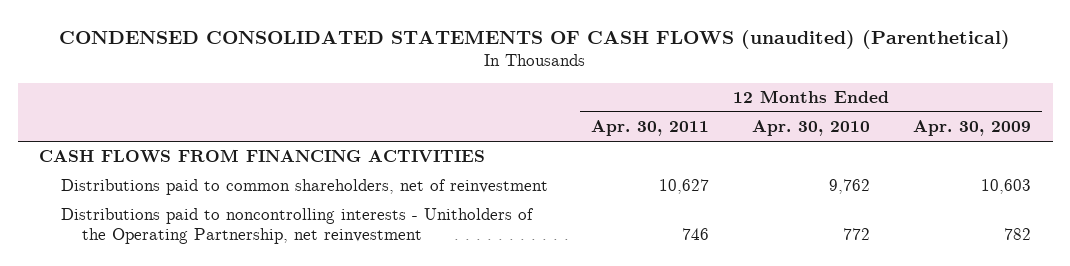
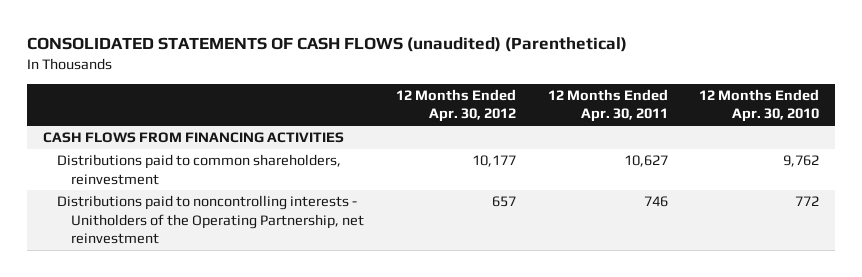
[59,29,1011,49] CONDENSED CONSOLIDATED STATEMENTS OF CASH FLOWS (unaudited) (Parenthetical) -> [26,37,627,53] CONSOLIDATED STATEMENTS OF CASH FLOWS (unaudited) (Parenthetical)
[913,120,1032,137] Apr. 30, 2009 -> none
none -> [395,89,516,123] 12 Months Ended Apr. 30, 2012
[60,179,548,196] Distributions paid to common shareholders, net of reinvestment -> [56,154,341,185] Distributions paid to common shareholders, reinvestment

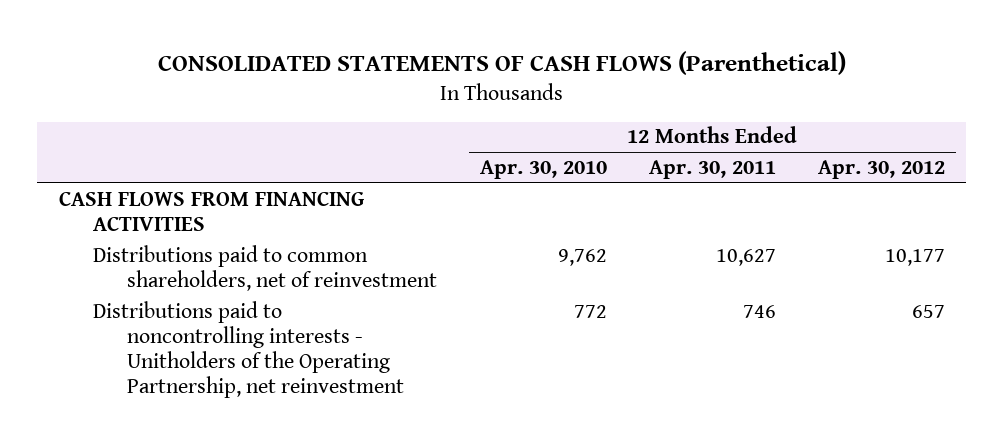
[26,37,627,53] CONSOLIDATED STATEMENTS OF CASH FLOWS (unaudited) (Parenthetical) -> [157,50,846,75] CONSOLIDATED STATEMENTS OF CASH FLOWS (Parenthetical)
[56,154,341,185] Distributions paid to common shareholders, reinvestment -> [93,244,438,291] Distributions paid to common shareholders, net of reinvestment

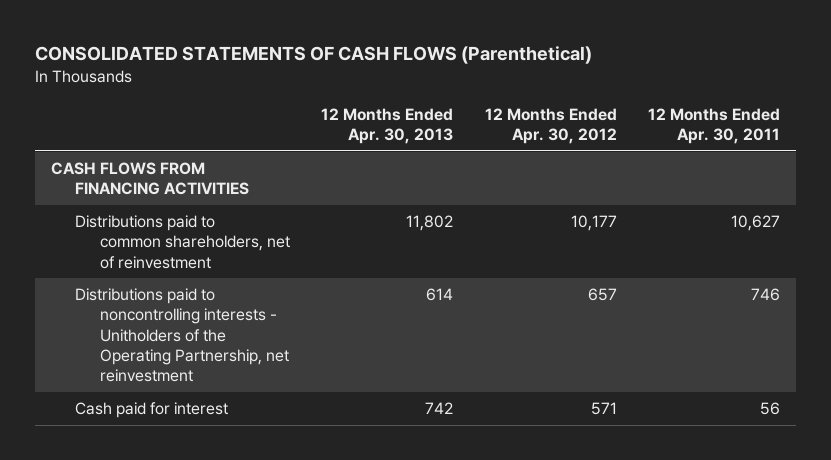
[479,160,607,180] Apr. 30, 2010 -> none
none -> [321,107,454,145] 12 Months Ended Apr. 30, 2013
none -> [75,402,229,419] Cash paid for interest

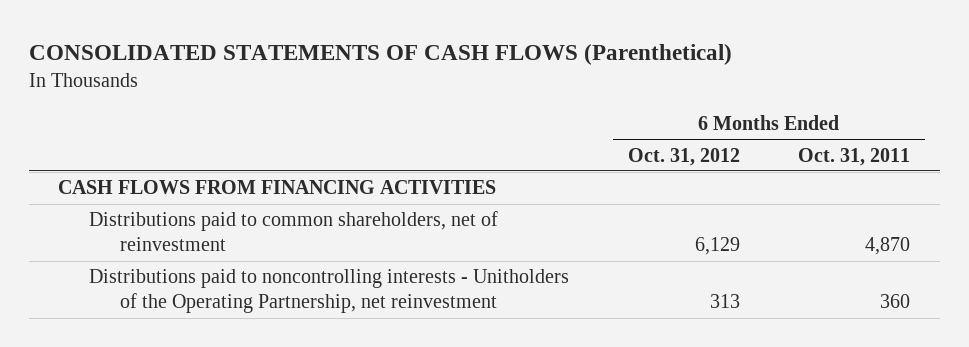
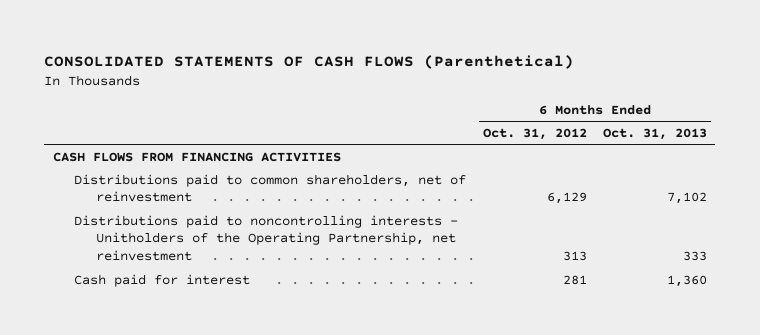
[798,147,911,166] Oct. 31, 2011 -> none
none -> [603,127,708,140] Oct. 31, 2013
none -> [74,273,251,287] Cash paid for interest

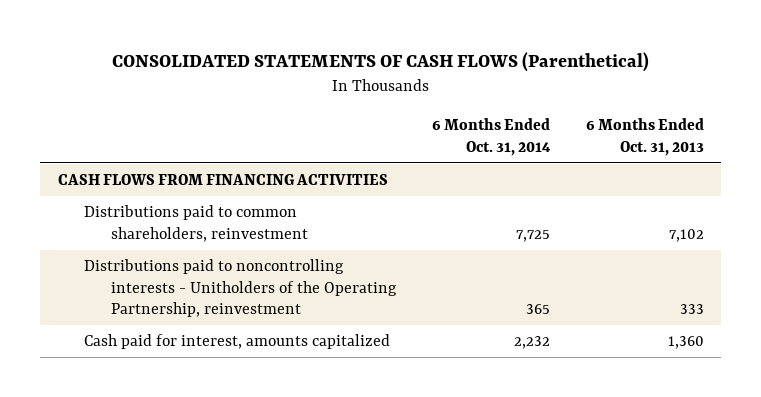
[482,127,587,140] Oct. 31, 2012 -> none
none -> [431,118,551,156] 6 Months Ended Oct. 31, 2014
[74,173,467,203] Distributions paid to common shareholders, net of reinvestment -> [84,205,309,242] Distributions paid to common shareholders, reinvestment
[74,214,459,262] Distributions paid to noncontrolling interests - Unitholders of the Operating Partnership, net reinvestment -> [84,259,398,318] Distributions paid to noncontrolling interests - Unitholders of the Operating Partnership, reinvestment
[74,273,251,287] Cash paid for interest -> [84,334,391,350] Cash paid for interest, amounts capitalized

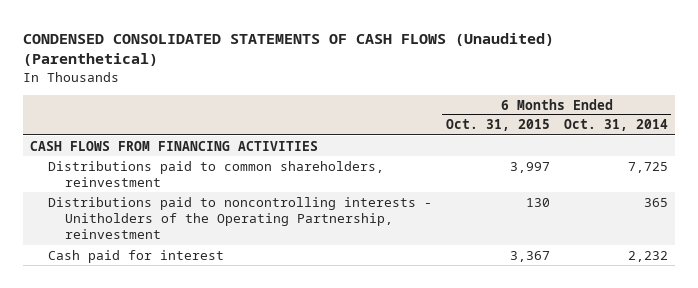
[111,52,649,73] CONSOLIDATED STATEMENTS OF CASH FLOWS (Parenthetical) -> [23,32,555,66] CONDENSED CONSOLIDATED STATEMENTS OF CASH FLOWS (Unaudited) (Parenthetical)
[585,118,704,156] 6 Months Ended Oct. 31, 2013 -> none
none -> [445,119,550,132] Oct. 31, 2015
[84,334,391,350] Cash paid for interest, amounts capitalized -> [47,249,224,263] Cash paid for interest

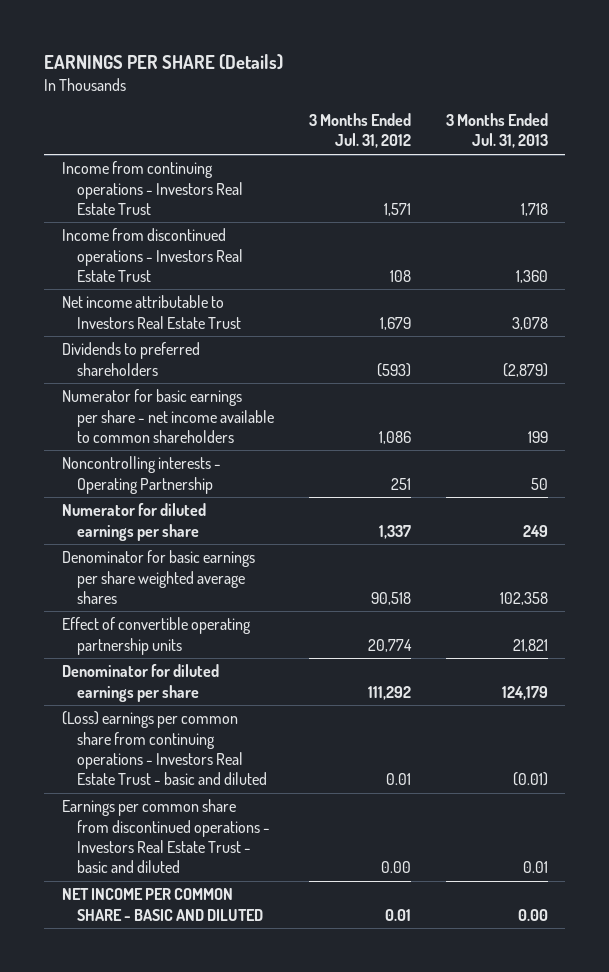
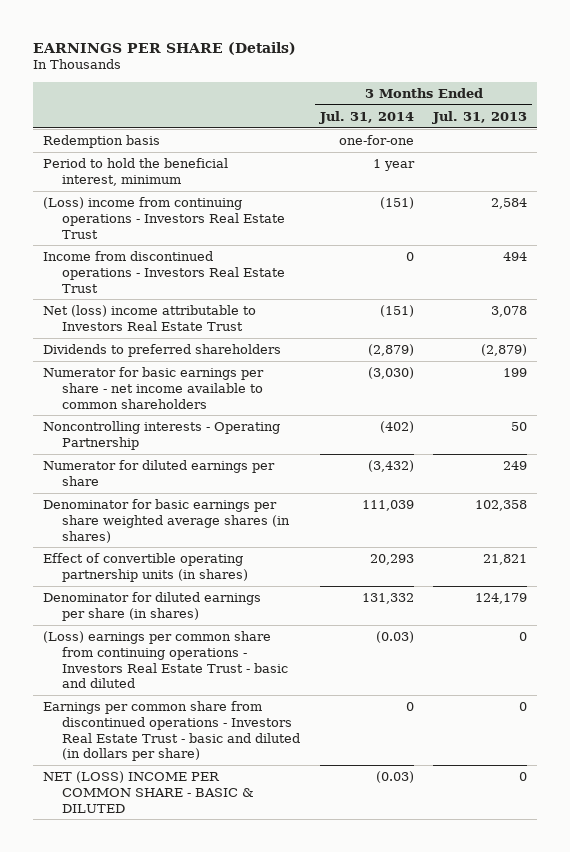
[308,113,411,149] 3 Months Ended Jul. 31, 2012 -> none
none -> [318,110,414,124] Jul. 31, 2014
none -> [43,134,161,148] Redemption basis
none -> [43,157,229,186] Period to hold the beneficial interest, minimum
[61,161,243,215] Income from continuing operations - Investors Real Estate Trust -> [43,196,286,239] (Loss) income from continuing operations - Investors Real Estate Trust
[520,202,548,216] 1,718 -> [491,197,528,209] 2,584
[515,269,548,283] 1,360 -> [503,251,528,261] 494
[61,295,241,329] Net income attributable to Investors Real Estate Trust -> [43,304,257,331] Net (loss) income attributable to Investors Real Estate Trust
[61,550,255,604] Denominator for basic earnings per share weighted average shares -> [43,498,291,543] Denominator for basic earnings per share weighted average shares (in shares)
[61,617,251,655] Effect of convertible operating partnership units -> [43,552,249,582] Effect of convertible operating partnership units (in shares)
[61,664,219,702] Denominator for diluted earnings per share -> [43,591,262,621] Denominator for diluted earnings per share (in shares)
[512,771,548,786] (0.01) -> [519,631,528,641] 0
[61,799,270,873] Earnings per common share from discontinued operations - Investors Real Estate Trust - basic and diluted -> [43,700,301,762] Earnings per common share from discontinued operations - Investors Real Estate Trust - basic and diluted (in dollars per share)
[522,860,548,873] 0.01 -> [519,701,528,711] 0
[61,888,263,921] NET INCOME PER COMMON SHARE - BASIC AND DILUTED -> [43,770,255,813] NET (LOSS) INCOME PER COMMON SHARE - BASIC & DILUTED
[517,908,548,921] 0.00 -> [519,771,528,781] 0

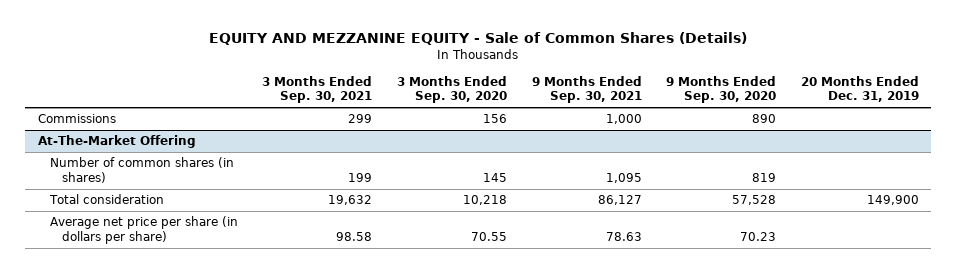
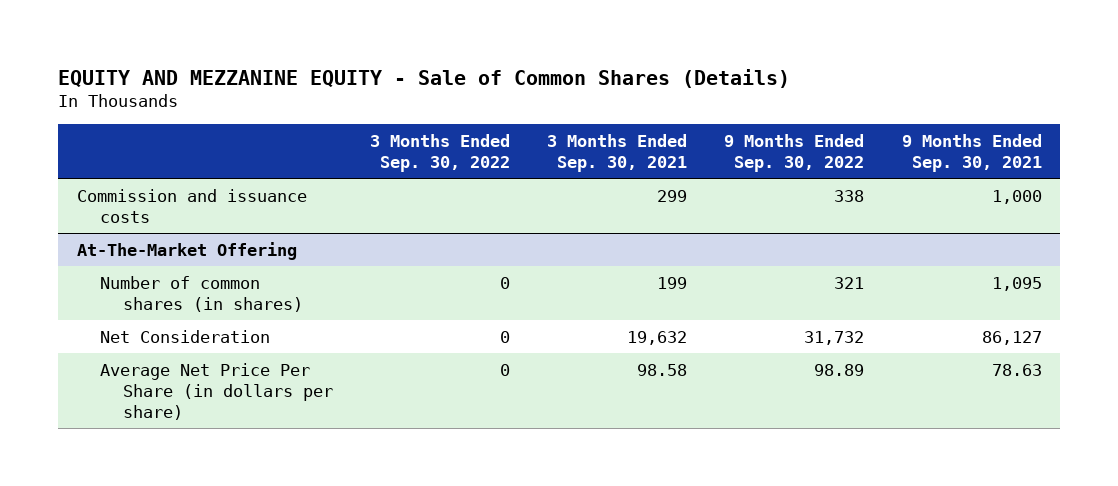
[397,75,508,104] 3 Months Ended Sep. 30, 2020 -> none
[666,75,777,104] 9 Months Ended Sep. 30, 2020 -> none
[801,75,920,103] 20 Months Ended Dec. 31, 2019 -> none
none -> [369,133,510,172] 3 Months Ended Sep. 30, 2022
none -> [724,133,865,172] 9 Months Ended Sep. 30, 2022
[37,114,116,124] Commissions -> [76,188,307,223] Commission and issuance costs
[48,194,164,205] Total consideration -> [99,329,270,343] Net Consideration
[49,216,238,244] Average net price per share (in dollars per share) -> [99,362,333,420] Average Net Price Per Share (in dollars per share)

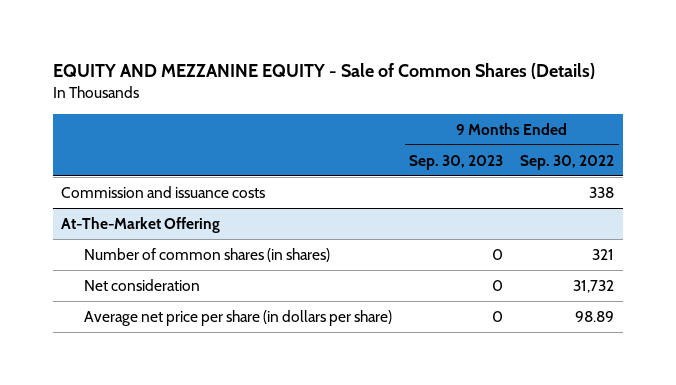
[369,133,510,172] 3 Months Ended Sep. 30, 2022 -> none
[547,133,688,172] 3 Months Ended Sep. 30, 2021 -> none
[901,133,1042,172] 9 Months Ended Sep. 30, 2021 -> none
none -> [409,154,504,170] Sep. 30, 2023
[99,329,270,343] Net Consideration -> [83,278,200,291] Net consideration
[99,362,333,420] Average Net Price Per Share (in dollars per share) -> [83,309,392,326] Average net price per share (in dollars per share)

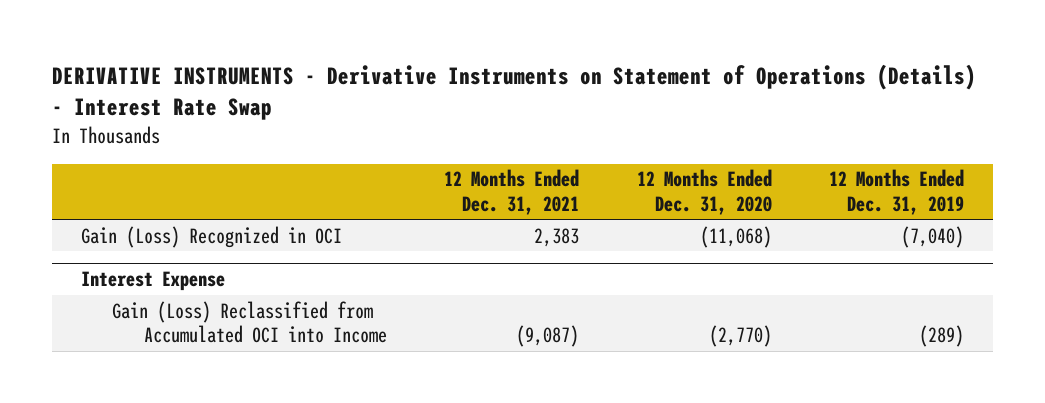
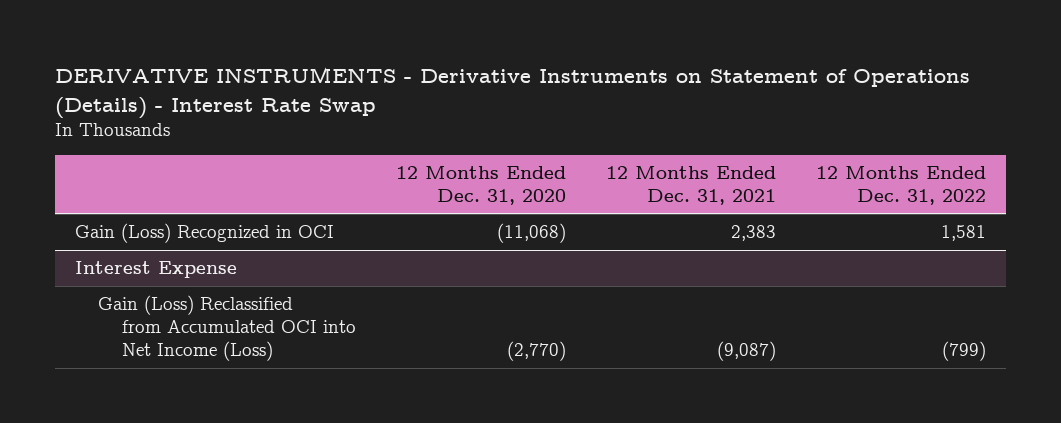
[829,169,965,215] 12 Months Ended Dec. 31, 2019 -> none
none -> [815,165,986,205] 12 Months Ended Dec. 31, 2022
[112,300,387,344] Gain (Loss) Reclassified from Accumulated OCI into Income -> [98,295,356,362] Gain (Loss) Reclassified from Accumulated OCI into Net Income (Loss)

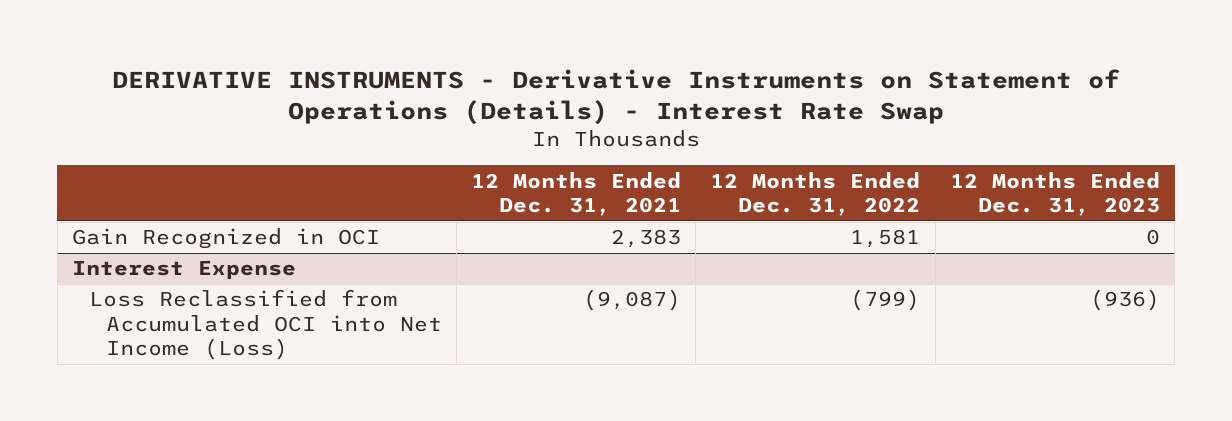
[395,165,566,205] 12 Months Ended Dec. 31, 2020 -> none
none -> [949,171,1160,217] 12 Months Ended Dec. 31, 2023
[75,223,335,244] Gain (Loss) Recognized in OCI -> [71,228,380,250] Gain Recognized in OCI
[98,295,356,362] Gain (Loss) Reclassified from Accumulated OCI into Net Income (Loss) -> [88,289,442,361] Loss Reclassified from Accumulated OCI into Net Income (Loss)

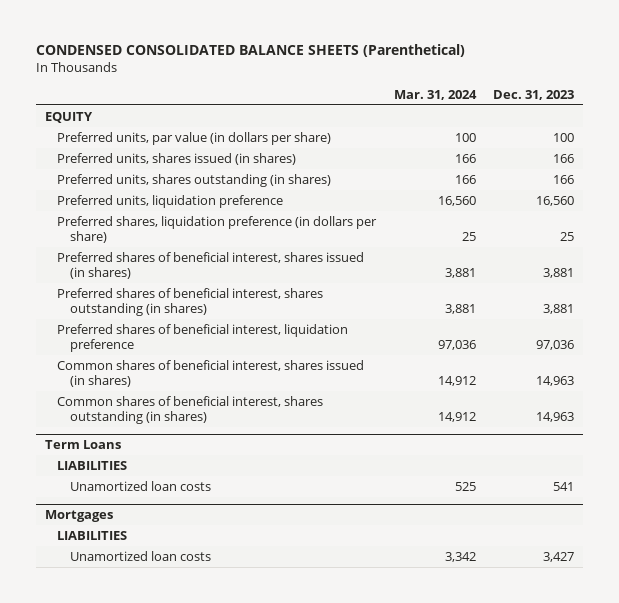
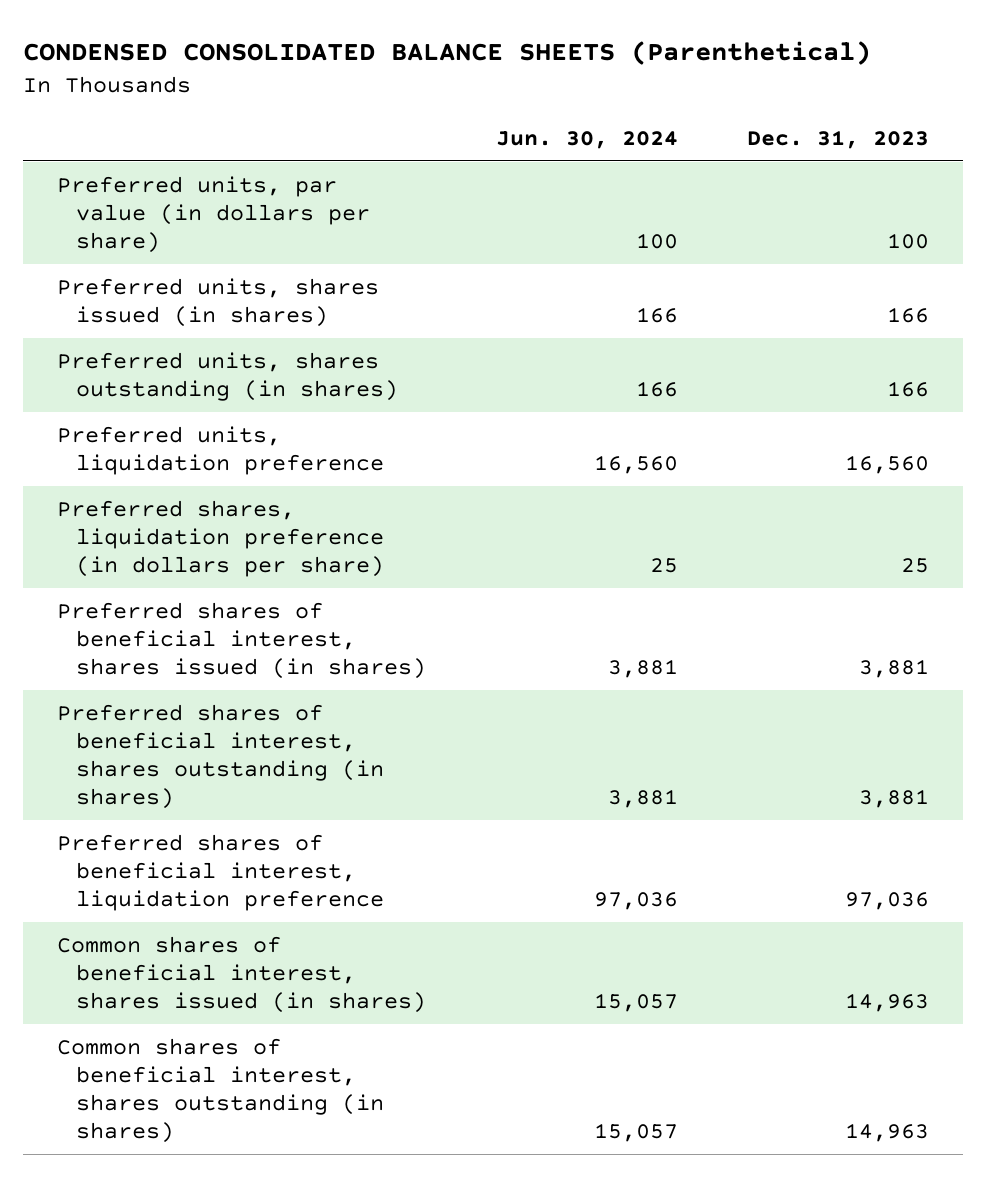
[393,89,477,100] Mar. 31, 2024 -> none
none -> [495,131,678,150] Jun. 30, 2024
[44,111,93,123] EQUITY -> none
[44,440,121,450] Term Loans -> none
[57,460,128,470] LIABILITIES -> none
[69,480,211,491] Unamortized loan costs -> none
[44,510,113,523] Mortgages -> none
[57,530,128,540] LIABILITIES -> none
[69,550,211,561] Unamortized loan costs -> none

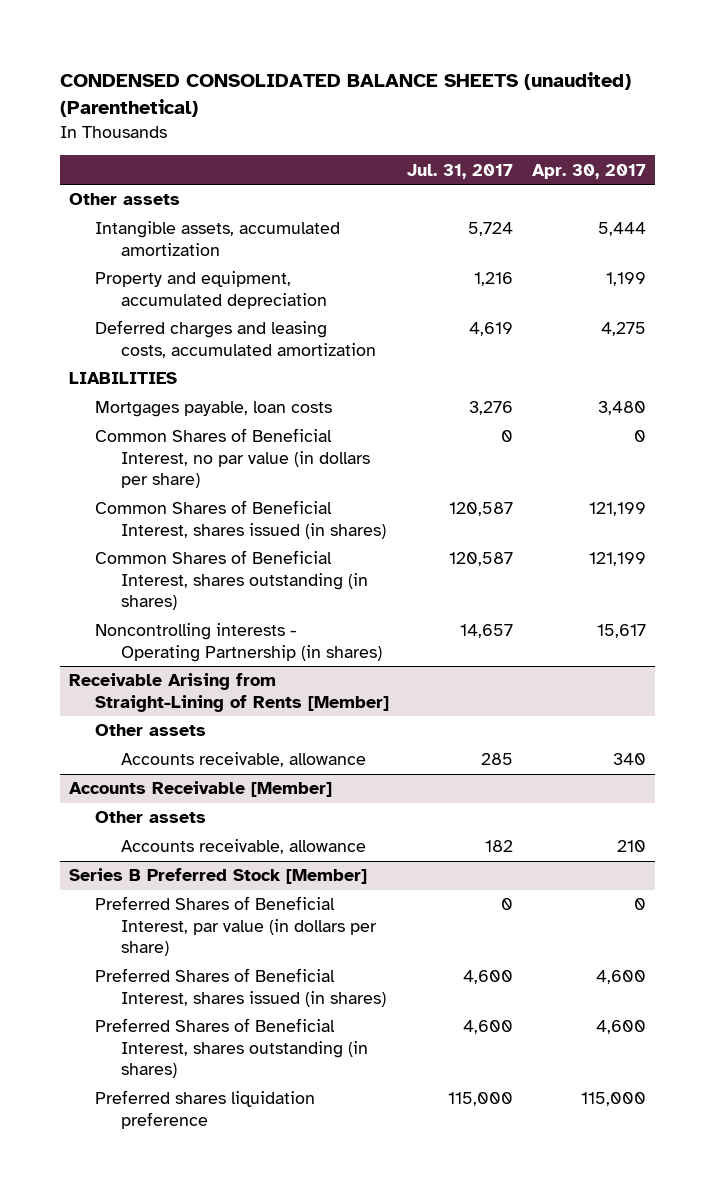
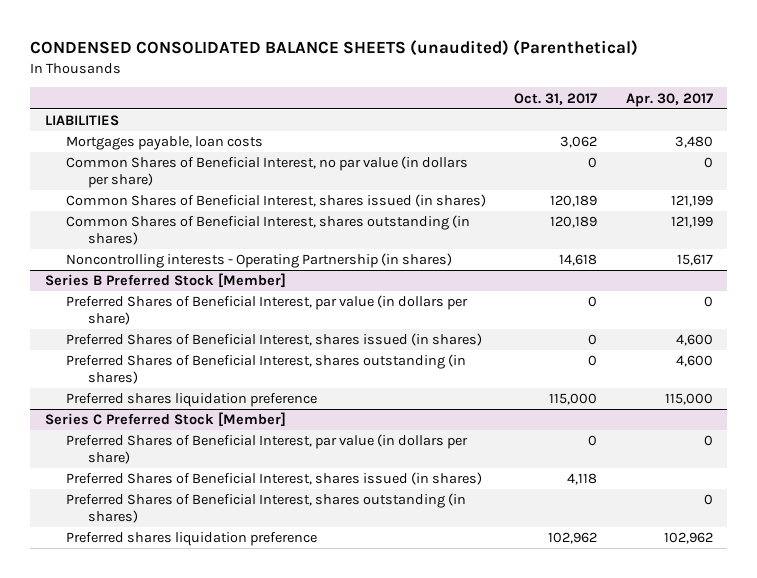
[407,163,514,179] Jul. 31, 2017 -> none
none -> [514,92,598,105] Oct. 31, 2017
[69,193,181,206] Other assets -> none
[95,221,341,256] Intangible assets, accumulated amortization -> none
[95,271,328,309] Property and equipment, accumulated depreciation -> none
[95,320,377,358] Deferred charges and leasing costs, accumulated amortization -> none
[69,673,390,712] Receivable Arising from Straight-Lining of Rents [Member] -> none
[95,724,207,737] Other assets -> none
[121,752,367,768] Accounts receivable, allowance -> none
[69,781,333,798] Accounts Receivable [Member] -> none
[95,811,207,824] Other assets -> none
[121,839,367,855] Accounts receivable, allowance -> none
none -> [44,412,286,428] Series C Preferred Stock [Member]
none -> [66,434,469,465] Preferred Shares of Beneficial Interest, par value (in dollars per share)
none -> [66,472,483,486] Preferred Shares of Beneficial Interest, shares issued (in shares)
none -> [66,493,467,524] Preferred Shares of Beneficial Interest, shares outstanding (in shares)
none -> [66,532,318,547] Preferred shares liquidation preference

